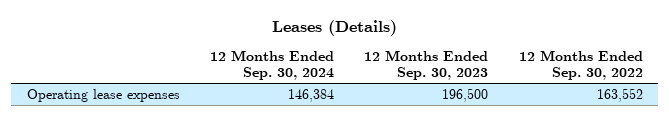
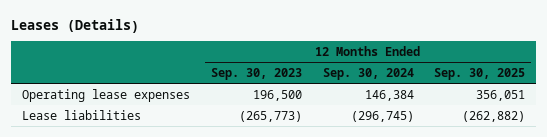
[518,49,643,81] 12 Months Ended Sep. 30, 2022 -> none
none -> [434,68,526,81] Sep. 30, 2025
none -> [21,109,141,120] Lease liabilities

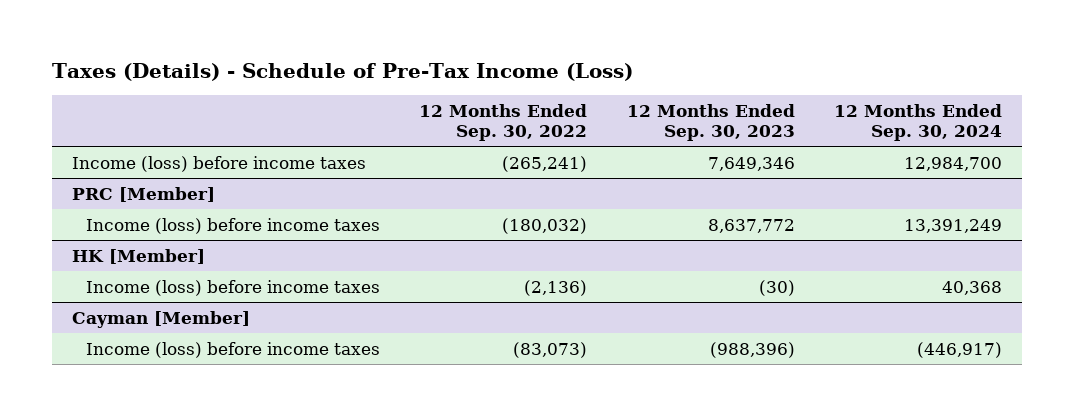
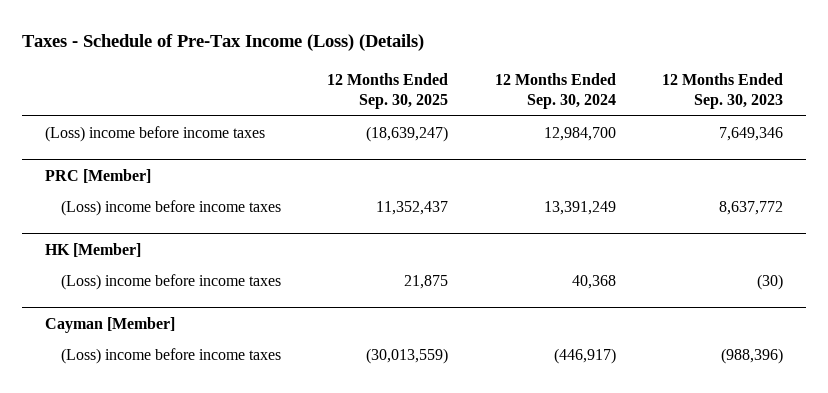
[51,63,633,82] Taxes (Details) - Schedule of Pre-Tax Income (Loss) -> [21,34,424,52] Taxes - Schedule of Pre-Tax Income (Loss) (Details)
[419,103,588,142] 12 Months Ended Sep. 30, 2022 -> none
none -> [327,72,449,109] 12 Months Ended Sep. 30, 2025
[71,155,366,172] Income (loss) before income taxes -> [44,126,265,143] (Loss) income before income taxes
[86,217,381,234] Income (loss) before income taxes -> [61,200,282,217] (Loss) income before income taxes
[86,279,381,296] Income (loss) before income taxes -> [61,274,282,291] (Loss) income before income taxes
[86,341,381,358] Income (loss) before income taxes -> [61,348,282,365] (Loss) income before income taxes

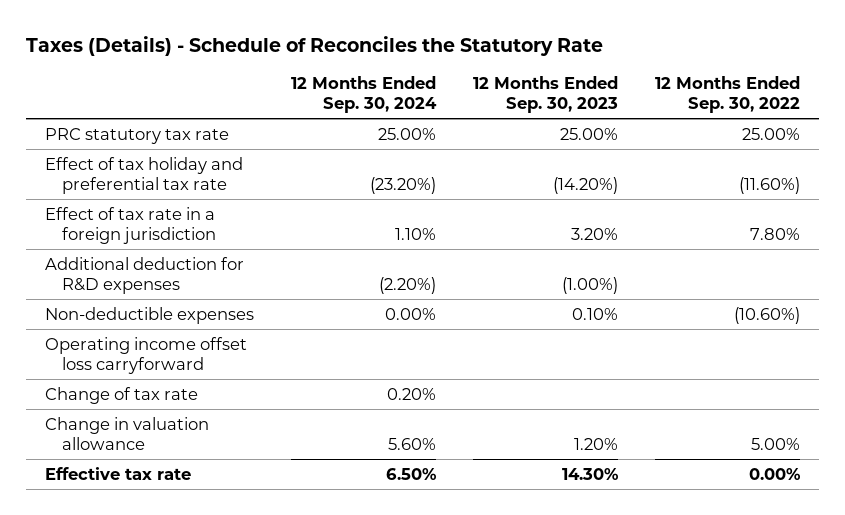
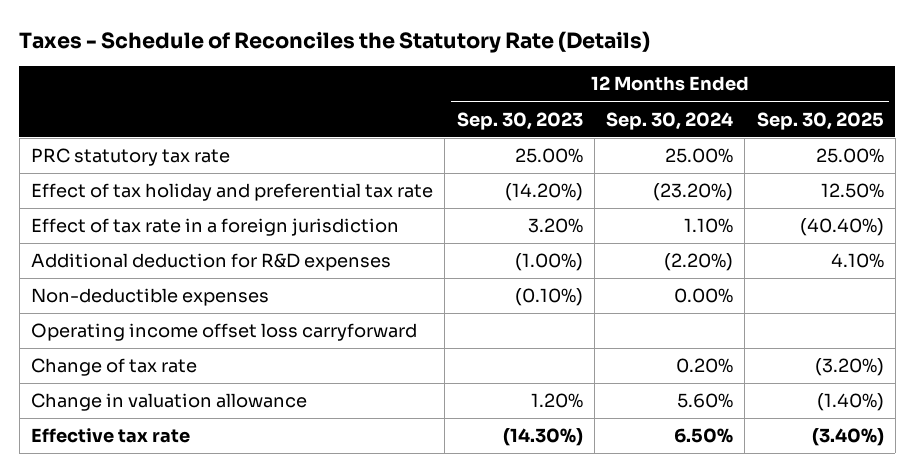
[25,35,603,56] Taxes (Details) - Schedule of Reconciles the Statutory Rate -> [19,30,651,53] Taxes - Schedule of Reconciles the Statutory Rate (Details)
[655,76,801,113] 12 Months Ended Sep. 30, 2022 -> none
none -> [756,111,884,130] Sep. 30, 2025
[571,308,618,321] 0.10% -> [514,288,583,307] (0.10%)
[561,468,619,481] 14.30% -> [502,428,583,447] (14.30%)

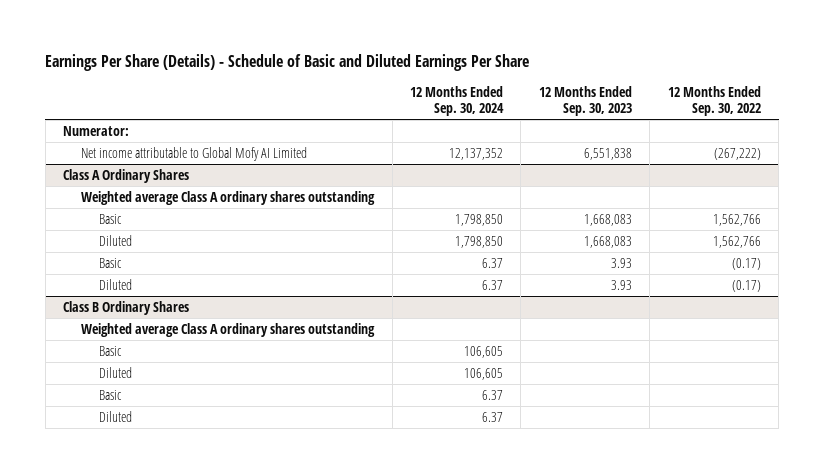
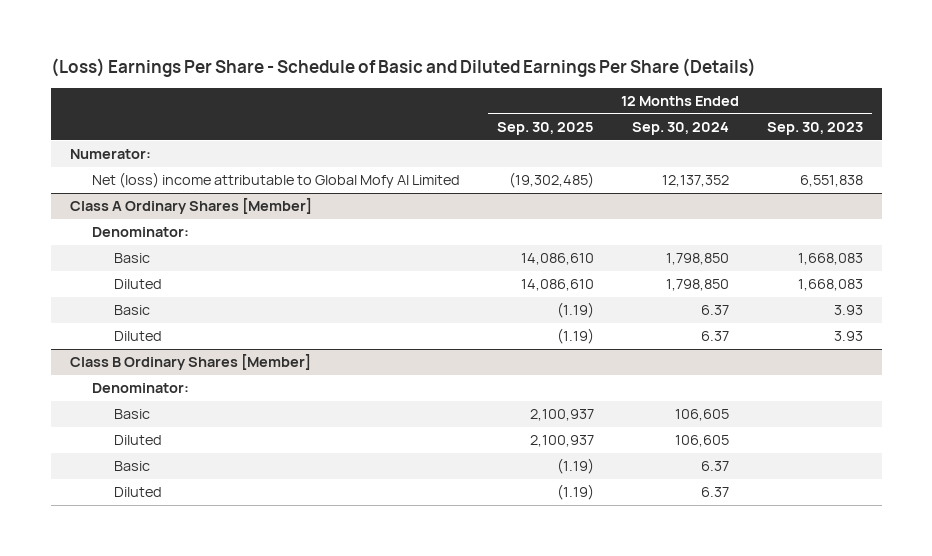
[45,53,530,71] Earnings Per Share (Details) - Schedule of Basic and Diluted Earnings Per Share -> [50,58,756,78] (Loss) Earnings Per Share - Schedule of Basic and Diluted Earnings Per Share (Details)
[667,85,761,116] 12 Months Ended Sep. 30, 2022 -> none
none -> [497,122,595,136] Sep. 30, 2025
[81,191,376,206] Weighted average Class A ordinary shares outstanding -> none
[81,147,308,162] Net income attributable to Global Mofy AI Limited -> [91,172,460,189] Net (loss) income attributable to Global Mofy AI Limited
[63,169,190,184] Class A Ordinary Shares -> [69,198,312,215] Class A Ordinary Shares [Member]
none -> [91,227,189,238] Denominator:
[81,323,376,338] Weighted average Class A ordinary shares outstanding -> none
[63,301,190,316] Class B Ordinary Shares -> [69,354,311,371] Class B Ordinary Shares [Member]
none -> [91,383,189,394] Denominator:

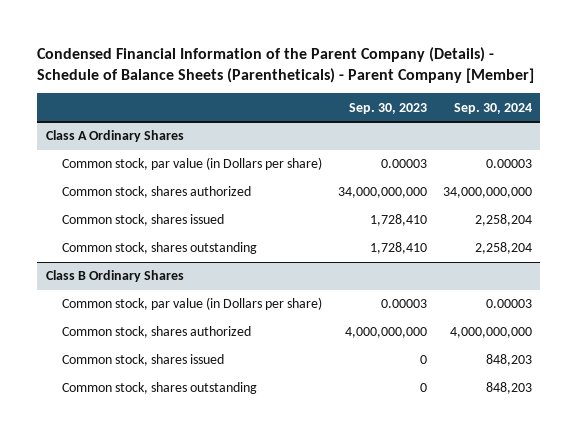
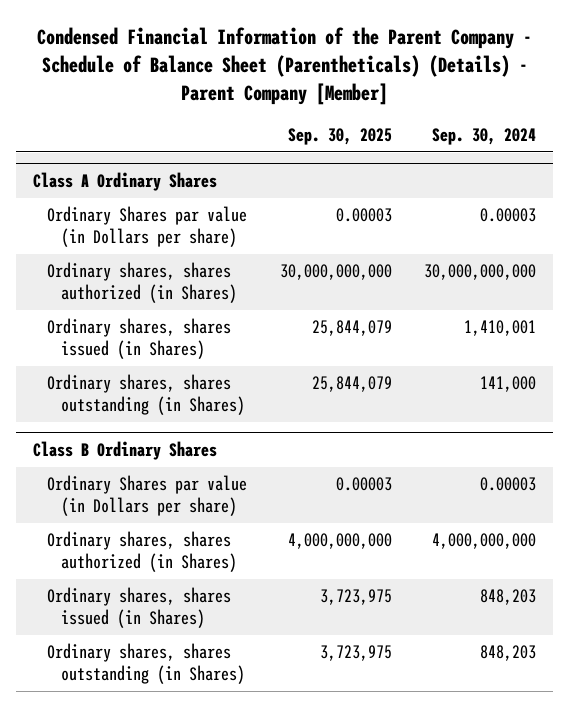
[37,46,535,83] Condensed Financial Information of the Parent Company (Details) - Schedule of Balance Sheets (Parentheticals) - Parent Company [Member] -> [36,27,532,106] Condensed Financial Information of the Parent Company - Schedule of Balance Sheet (Parentheticals) (Details) - Parent Company [Member]
[348,102,427,114] Sep. 30, 2023 -> none
none -> [287,128,392,146] Sep. 30, 2025
[61,157,322,171] Common stock, par value (in Dollars per share) -> [46,206,247,248] Ordinary Shares par value (in Dollars per share)
[61,186,251,199] Common stock, shares authorized -> [46,262,237,304] Ordinary shares, shares authorized (in Shares)
[442,187,532,199] 34,000,000,000 -> [424,264,537,281] 30,000,000,000
[61,214,224,227] Common stock, shares issued -> [46,318,231,360] Ordinary shares, shares issued (in Shares)
[474,214,532,227] 2,258,204 -> [464,320,537,337] 1,410,001
[61,242,257,255] Common stock, shares outstanding -> [46,374,245,416] Ordinary shares, shares outstanding (in Shares)
[474,242,532,255] 2,258,204 -> [480,376,537,393] 141,000
[61,297,322,311] Common stock, par value (in Dollars per share) -> [46,475,247,517] Ordinary Shares par value (in Dollars per share)
[61,326,251,339] Common stock, shares authorized -> [46,531,237,573] Ordinary shares, shares authorized (in Shares)
[61,354,224,367] Common stock, shares issued -> [46,587,231,629] Ordinary shares, shares issued (in Shares)
[61,382,257,395] Common stock, shares outstanding -> [46,643,245,685] Ordinary shares, shares outstanding (in Shares)

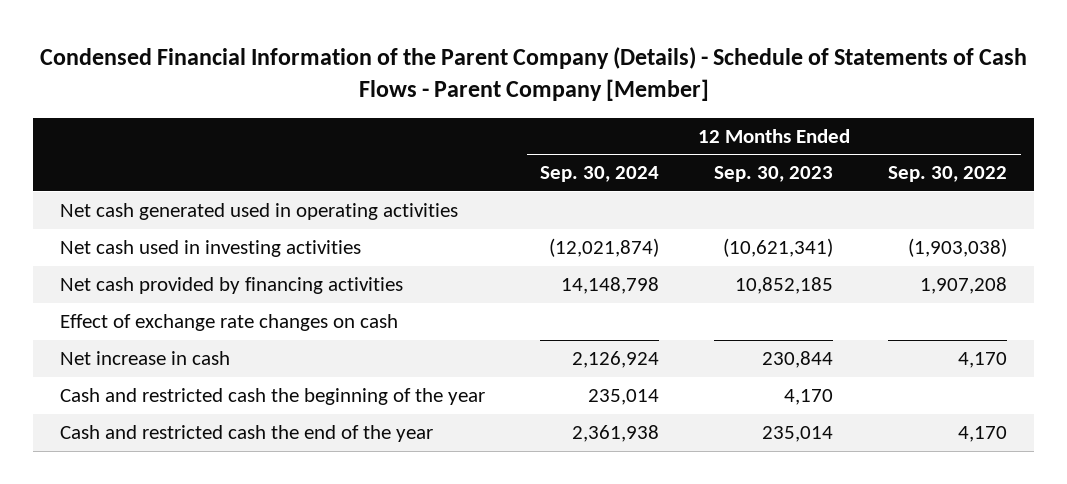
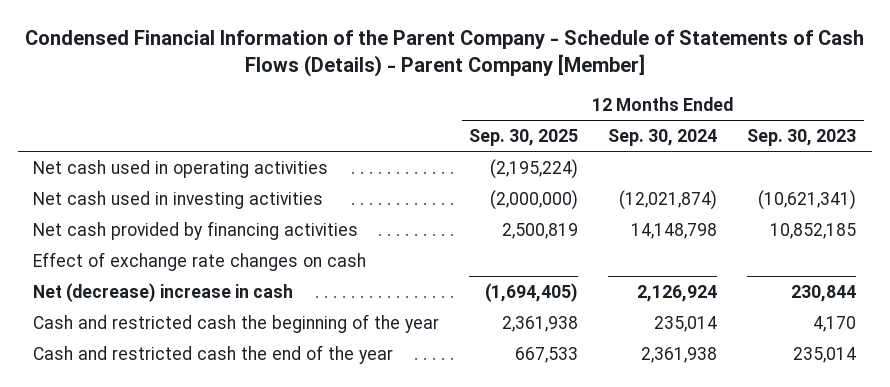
[39,46,1027,101] Condensed Financial Information of the Parent Company (Details) - Schedule of Statements of Cash Flows - Parent Company [Member] -> [24,30,864,78] Condensed Financial Information of the Parent Company - Schedule of Statements of Cash Flows (Details) - Parent Company [Member]
[887,166,1007,183] Sep. 30, 2022 -> none
none -> [469,129,579,147] Sep. 30, 2025
[60,203,459,221] Net cash generated used in operating activities -> [33,159,329,178] Net cash used in operating activities
[60,351,231,366] Net increase in cash -> [33,282,294,302] Net (decrease) increase in cash

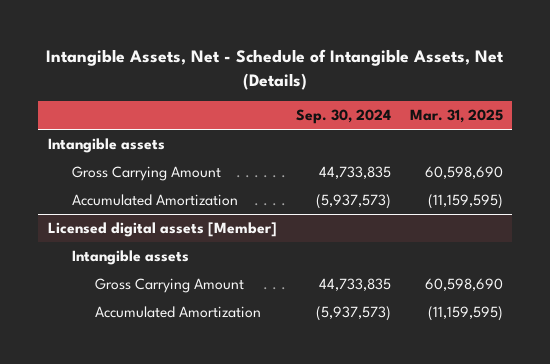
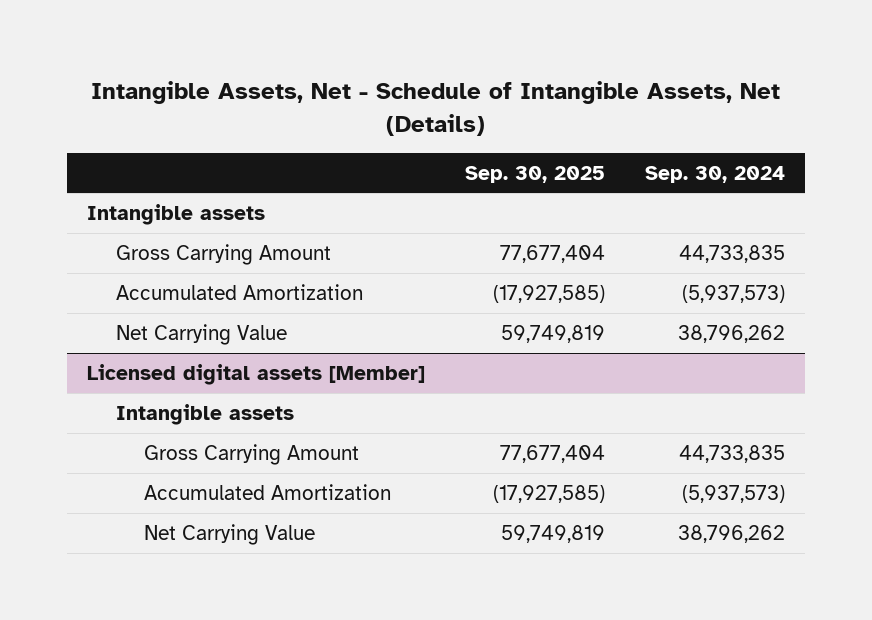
[409,109,503,124] Mar. 31, 2025 -> none
none -> [464,165,605,183] Sep. 30, 2025
none -> [115,323,287,345] Net Carrying Value
none -> [143,523,315,545] Net Carrying Value

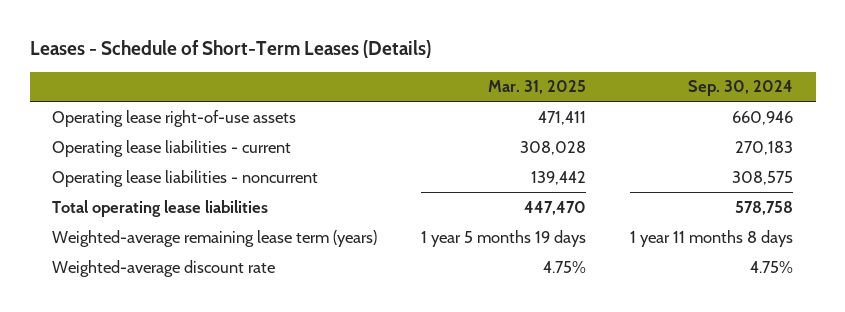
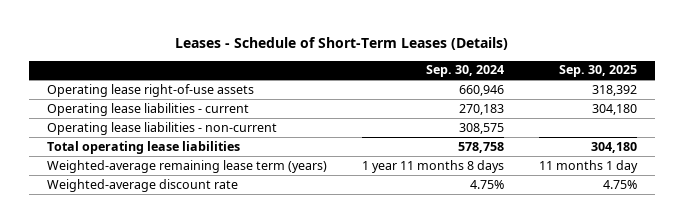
[488,80,587,95] Mar. 31, 2025 -> none
none -> [559,65,638,78] Sep. 30, 2025
[51,169,318,187] Operating lease liabilities - noncurrent -> [46,121,277,135] Operating lease liabilities - non-current

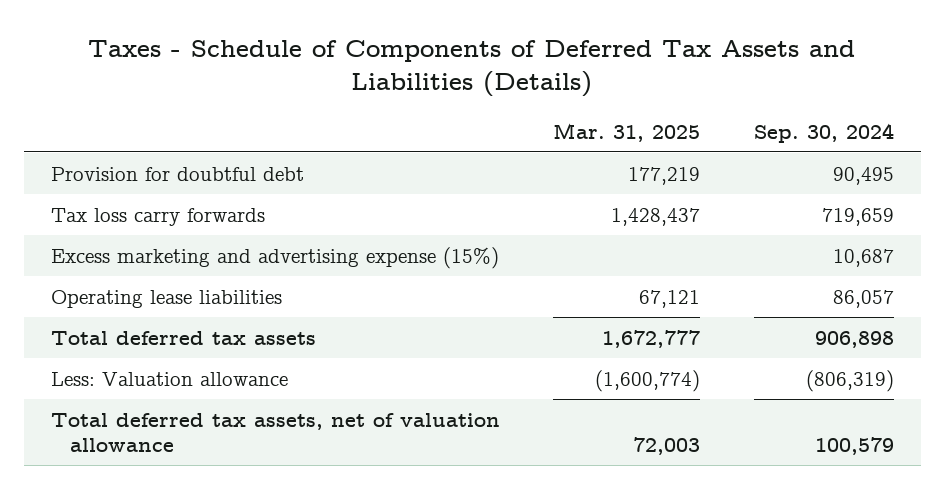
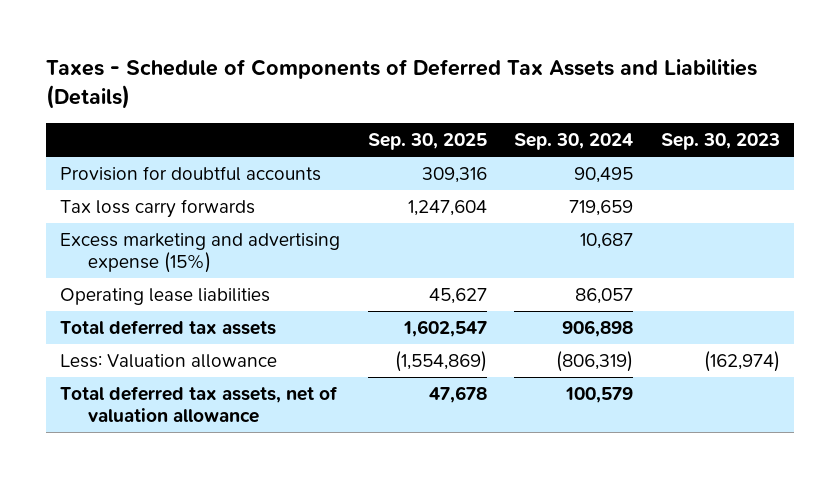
[553,122,701,142] Mar. 31, 2025 -> none
none -> [367,133,487,151] Sep. 30, 2025
none -> [660,133,780,151] Sep. 30, 2023
[50,166,304,181] Provision for doubtful debt -> [59,165,321,181] Provision for doubtful accounts

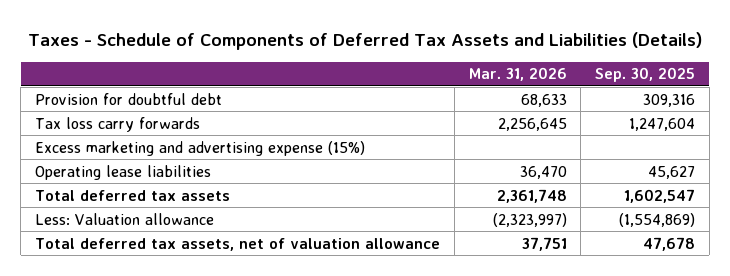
[514,133,634,151] Sep. 30, 2024 -> none
[660,133,780,151] Sep. 30, 2023 -> none
none -> [468,67,567,82] Mar. 31, 2026
[59,165,321,181] Provision for doubtful accounts -> [35,92,223,105] Provision for doubtful debt

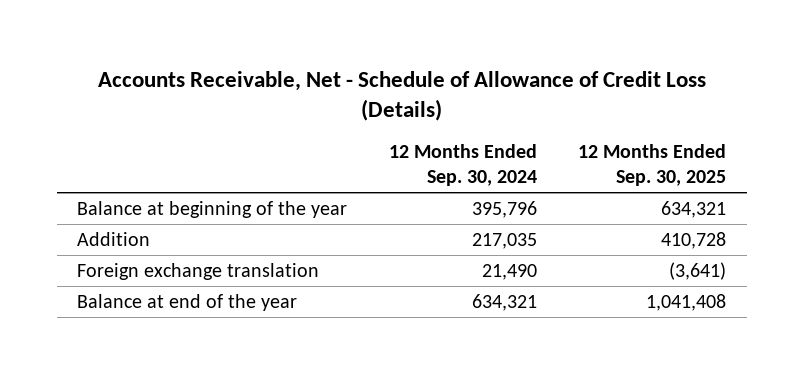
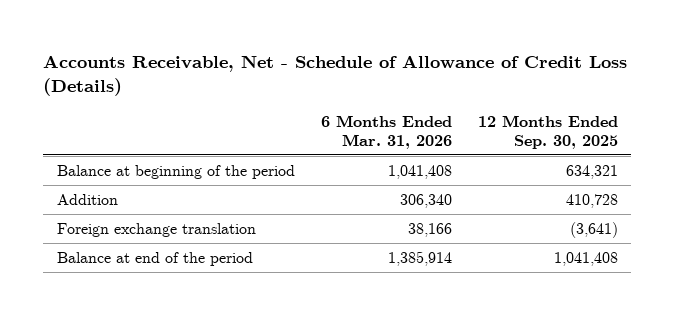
[388,144,537,187] 12 Months Ended Sep. 30, 2024 -> none
none -> [320,114,452,149] 6 Months Ended Mar. 31, 2026
[77,200,348,218] Balance at beginning of the year -> [56,164,295,179] Balance at beginning of the period
[77,293,298,311] Balance at end of the year -> [56,251,253,266] Balance at end of the period

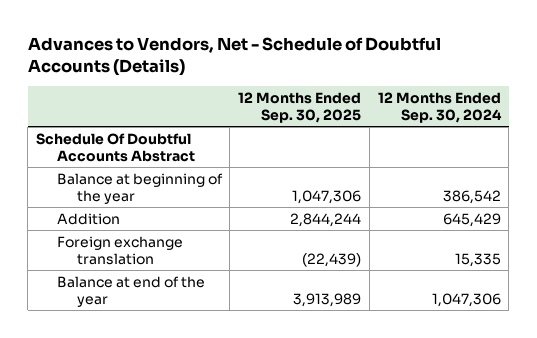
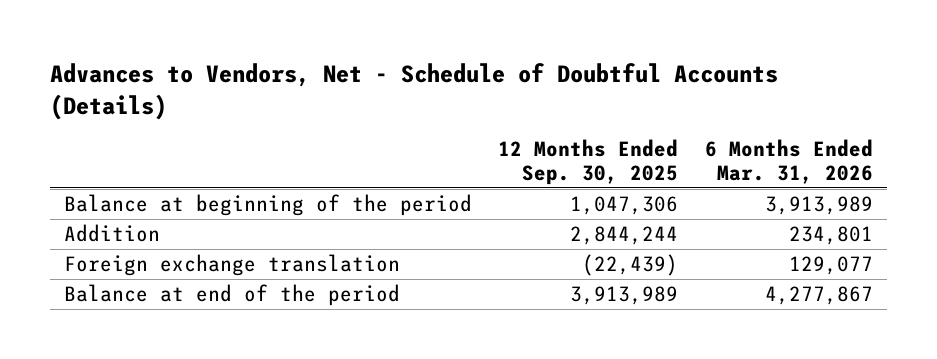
[377,91,502,123] 12 Months Ended Sep. 30, 2024 -> none
none -> [705,139,874,185] 6 Months Ended Mar. 31, 2026
[36,132,195,162] Schedule Of Doubtful Accounts Abstract -> none
[56,172,223,204] Balance at beginning of the year -> [63,194,472,217] Balance at beginning of the period
[56,275,205,307] Balance at end of the year -> [63,284,400,307] Balance at end of the period

